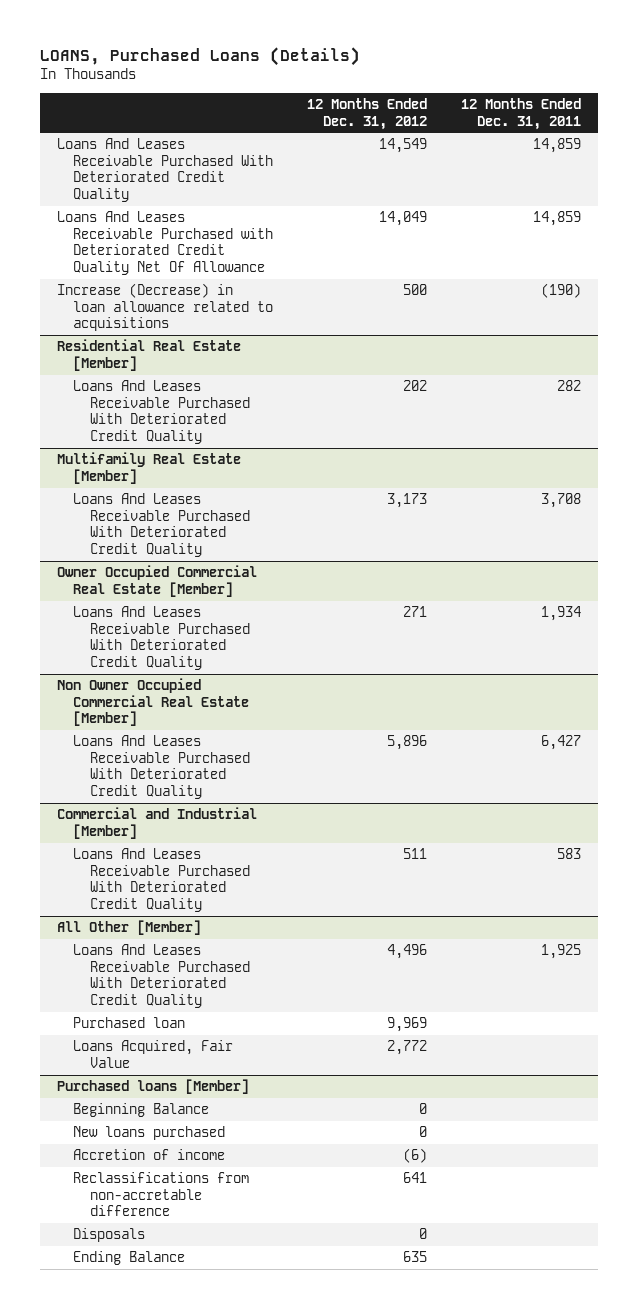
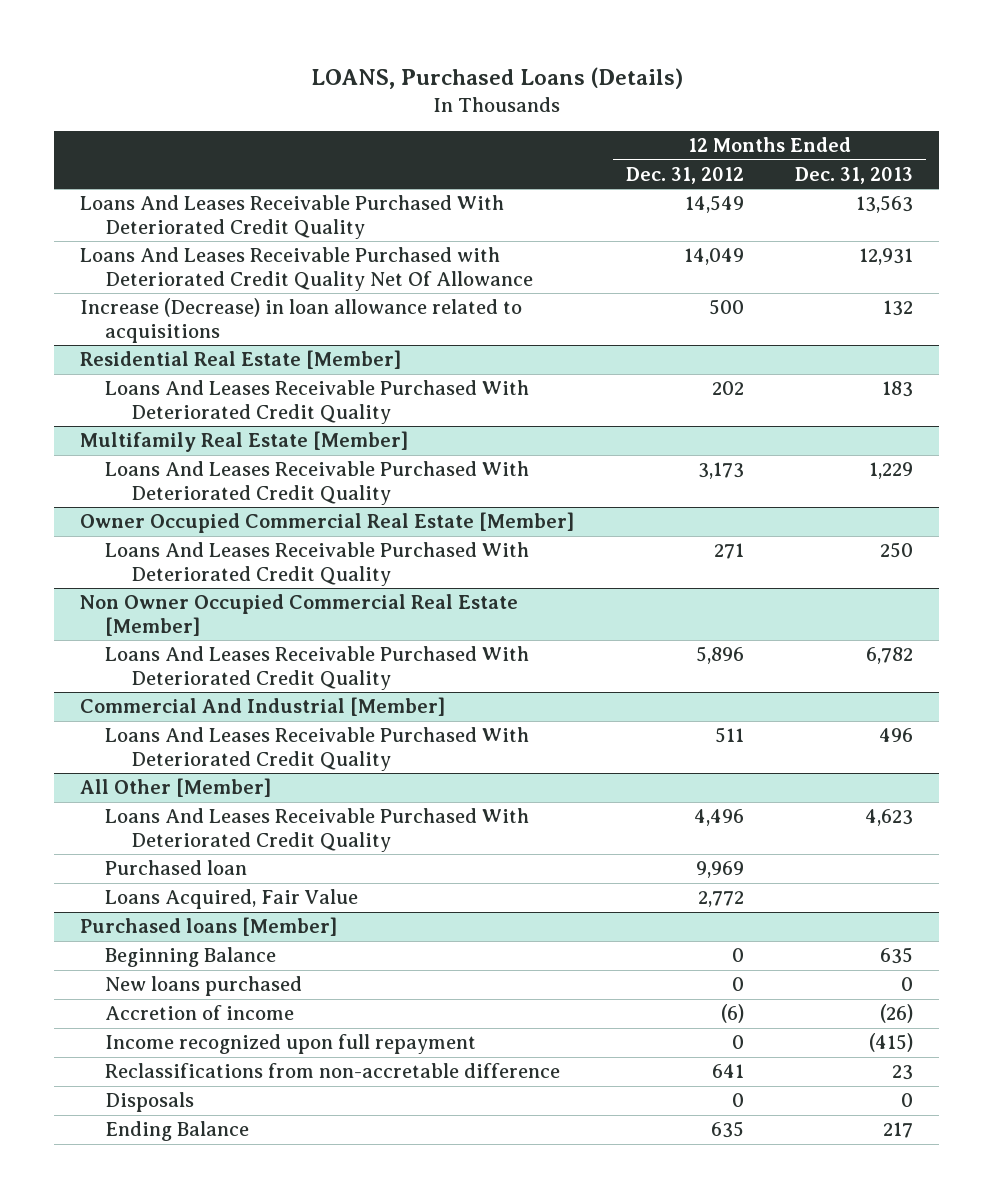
[460,98,581,130] 12 Months Ended Dec. 31, 2011 -> none
none -> [795,166,914,184] Dec. 31, 2013
[56,807,257,839] Commercial and Industrial [Member] -> [79,697,445,717] Commercial And Industrial [Member]
none -> [105,1034,477,1055] Income recognized upon full repayment

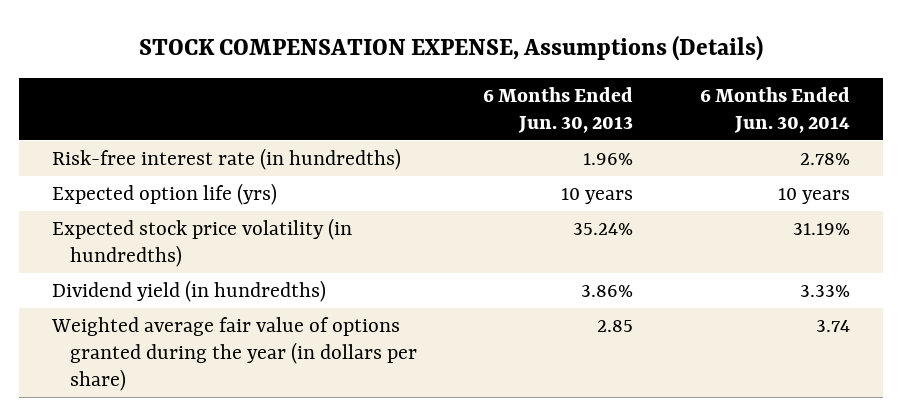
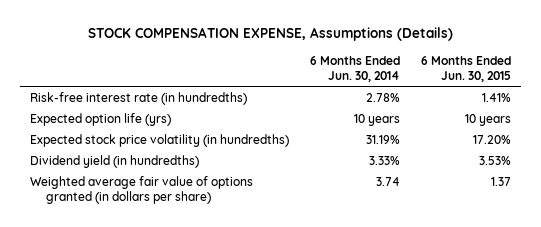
[483,86,634,133] 6 Months Ended Jun. 30, 2013 -> none
none -> [420,56,511,82] 6 Months Ended Jun. 30, 2015
[51,316,417,391] Weighted average fair value of options granted during the year (in dollars per share) -> [30,175,254,204] Weighted average fair value of options granted (in dollars per share)

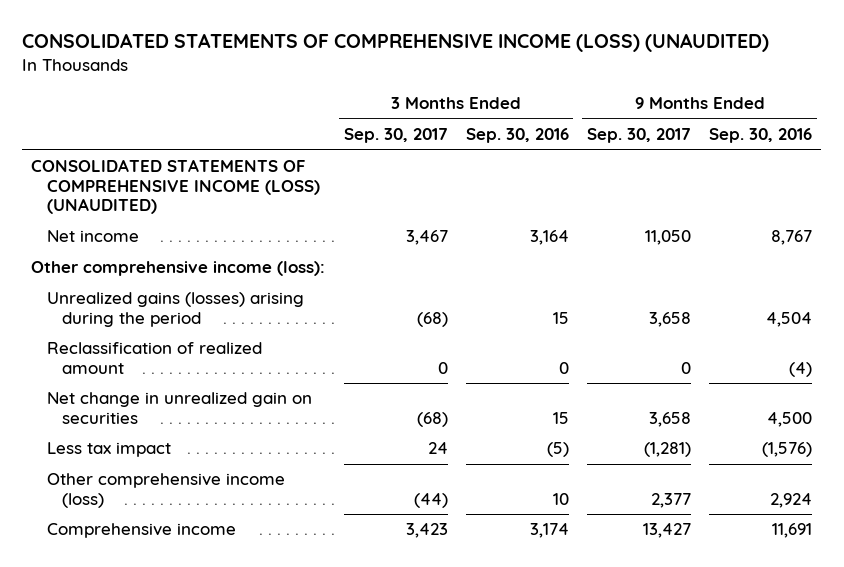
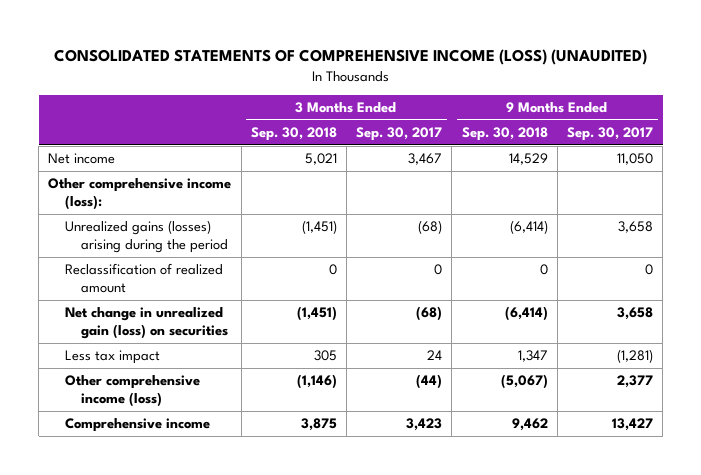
[465,128,569,144] Sep. 30, 2016 -> none
[709,128,813,144] Sep. 30, 2016 -> none
none -> [250,127,337,142] Sep. 30, 2018
none -> [461,127,548,142] Sep. 30, 2018
[31,159,320,215] CONSOLIDATED STATEMENTS OF COMPREHENSIVE INCOME (LOSS) (UNAUDITED) -> none
[46,392,312,424] Net change in unrealized gain on securities -> [64,307,229,340] Net change in unrealized gain (loss) on securities

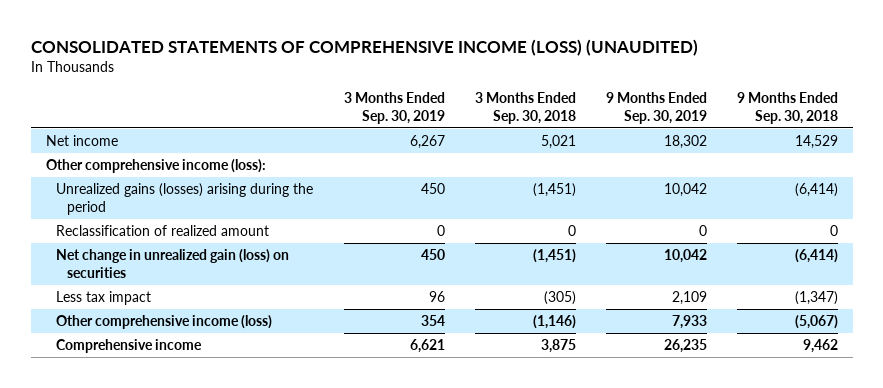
[356,127,443,142] Sep. 30, 2017 -> none
[566,127,653,142] Sep. 30, 2017 -> none
none -> [343,92,445,124] 3 Months Ended Sep. 30, 2019
none -> [605,92,707,124] 9 Months Ended Sep. 30, 2019
[313,350,337,362] 305 -> [543,291,576,306] (305)
[517,350,548,363] 1,347 -> [794,291,838,306] (1,347)

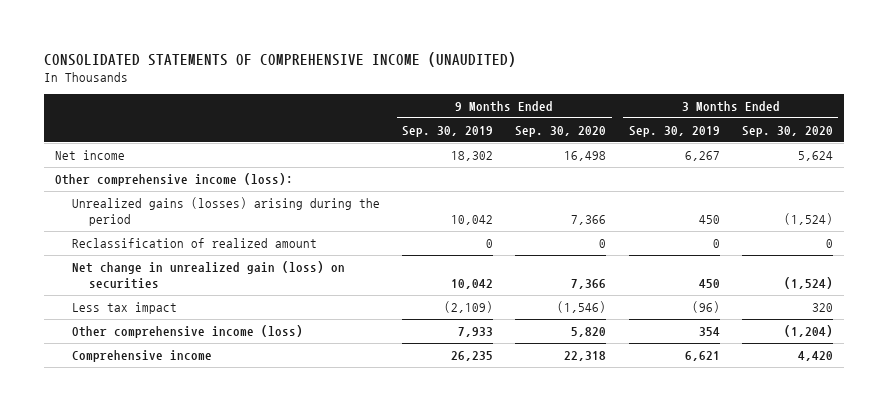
[30,38,698,56] CONSOLIDATED STATEMENTS OF COMPREHENSIVE INCOME (LOSS) (UNAUDITED) -> [43,51,516,67] CONSOLIDATED STATEMENTS OF COMPREHENSIVE INCOME (UNAUDITED)
[474,92,576,124] 3 Months Ended Sep. 30, 2018 -> none
[736,92,838,124] 9 Months Ended Sep. 30, 2018 -> none
none -> [515,125,607,137] Sep. 30, 2020
none -> [741,125,833,137] Sep. 30, 2020
[428,291,445,303] 96 -> [691,301,720,314] (96)
[671,291,707,306] 2,109 -> [444,301,494,314] (2,109)

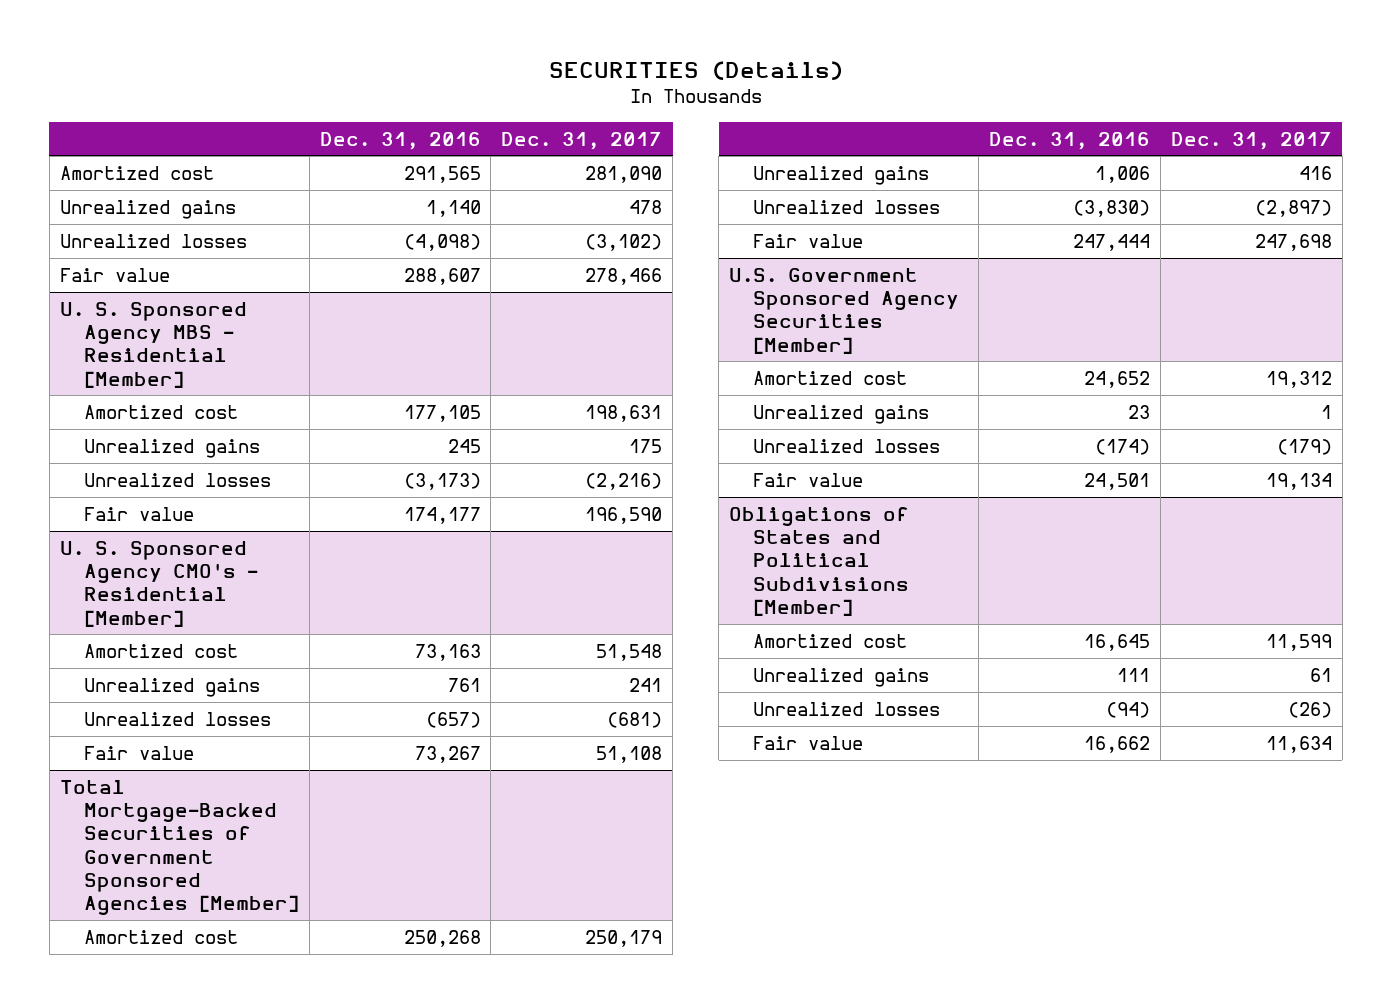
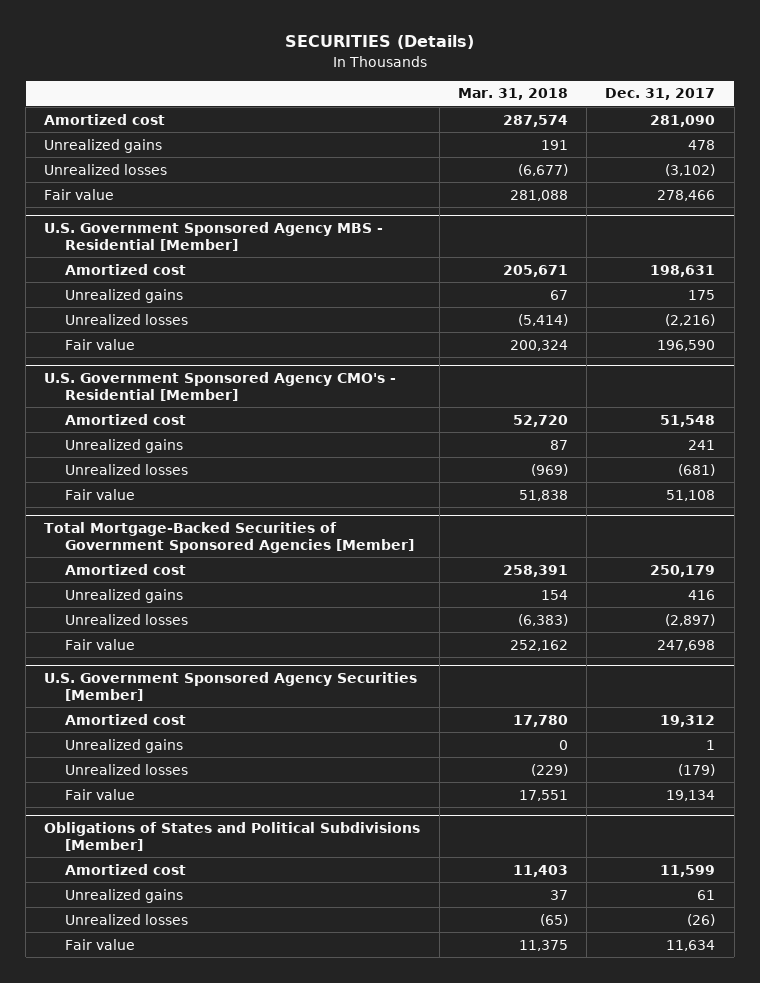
[319,131,481,150] Dec. 31, 2016 -> none
none -> [457,88,568,101] Mar. 31, 2018
[59,301,247,388] U. S. Sponsored Agency MBS - Residential [Member] -> [44,222,384,251] U.S. Government Sponsored Agency MBS - Residential [Member]
[59,540,258,627] U. S. Sponsored Agency CMO's - Residential [Member] -> [44,372,397,401] U.S. Government Sponsored Agency CMO's - Residential [Member]

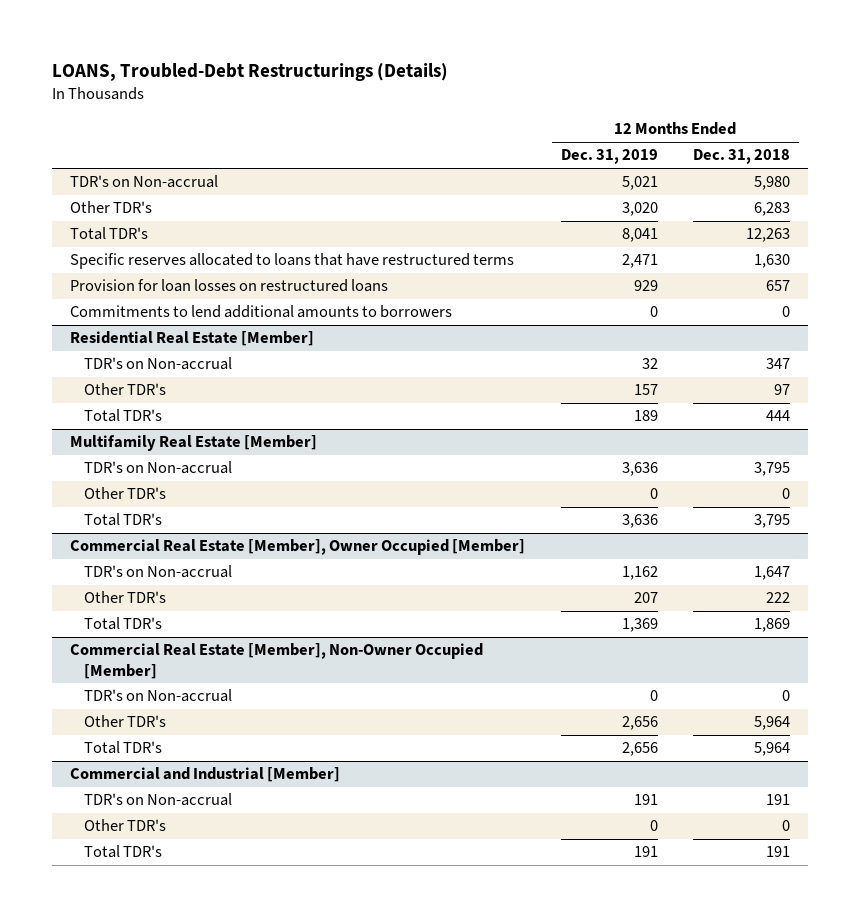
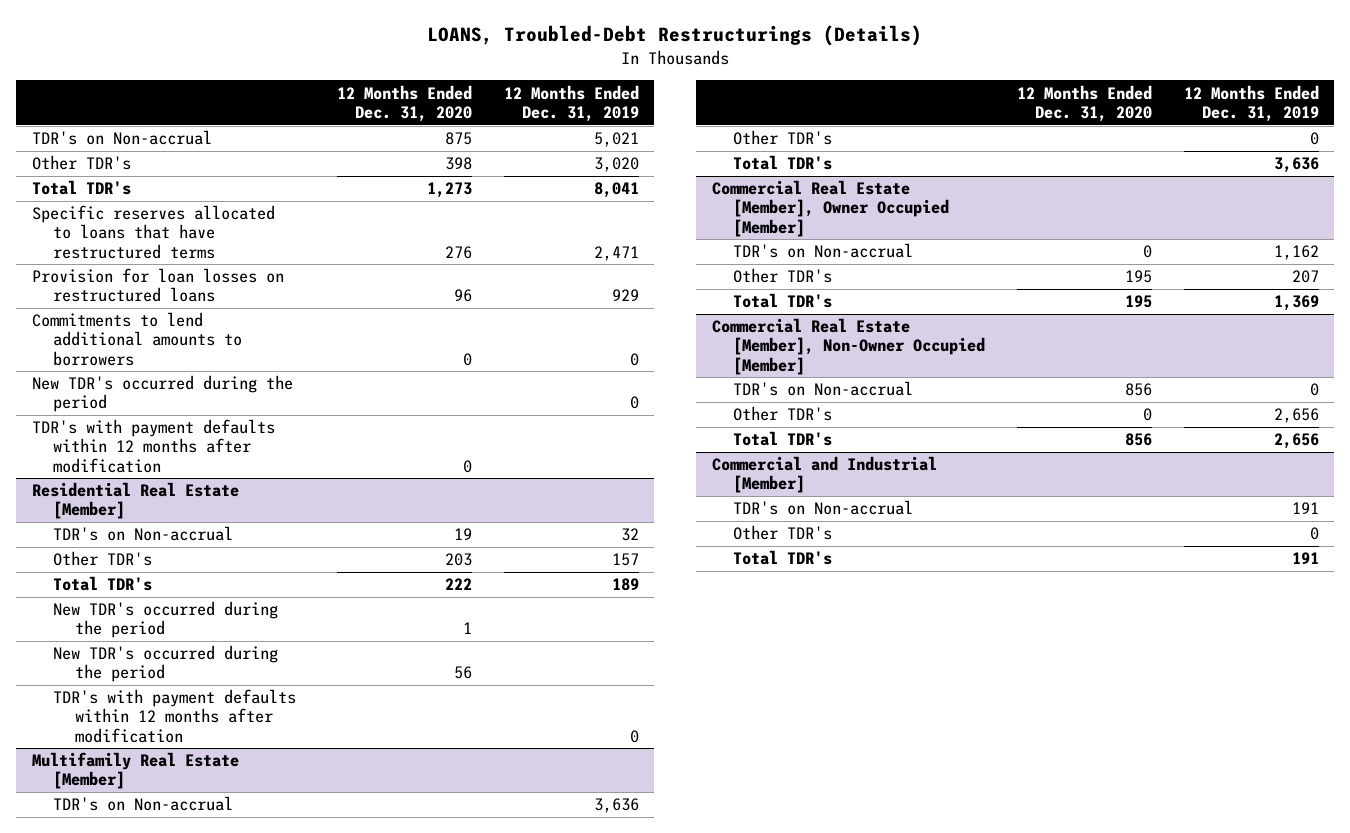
[693,149,791,165] Dec. 31, 2018 -> none
none -> [336,84,472,122] 12 Months Ended Dec. 31, 2020
none -> [31,375,293,413] New TDR's occurred during the period
none -> [31,419,275,473] TDR's with payment defaults within 12 months after modification
none -> [53,601,279,639] New TDR's occurred during the period
none -> [53,645,279,683] New TDR's occurred during the period
none -> [53,689,297,743] TDR's with payment defaults within 12 months after modification

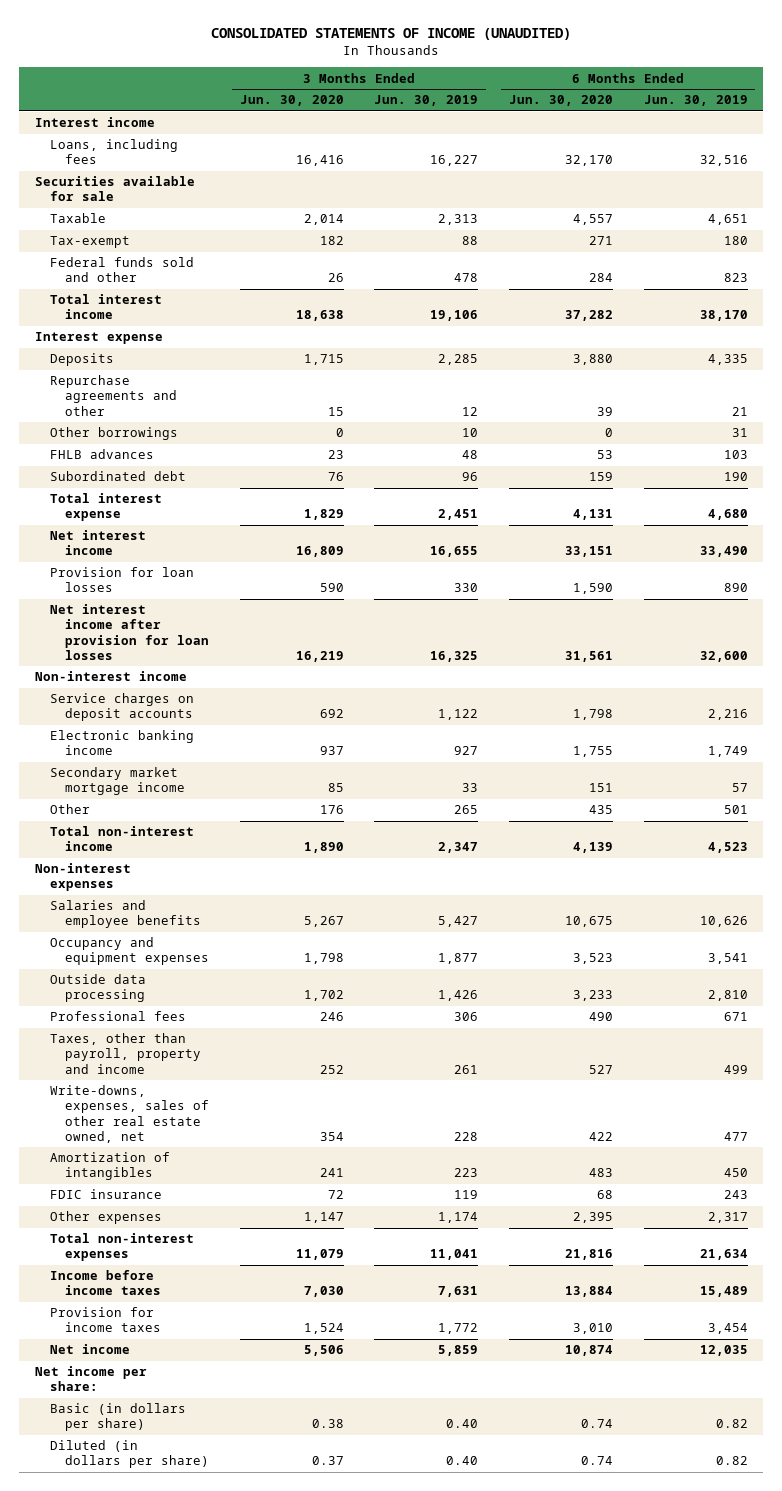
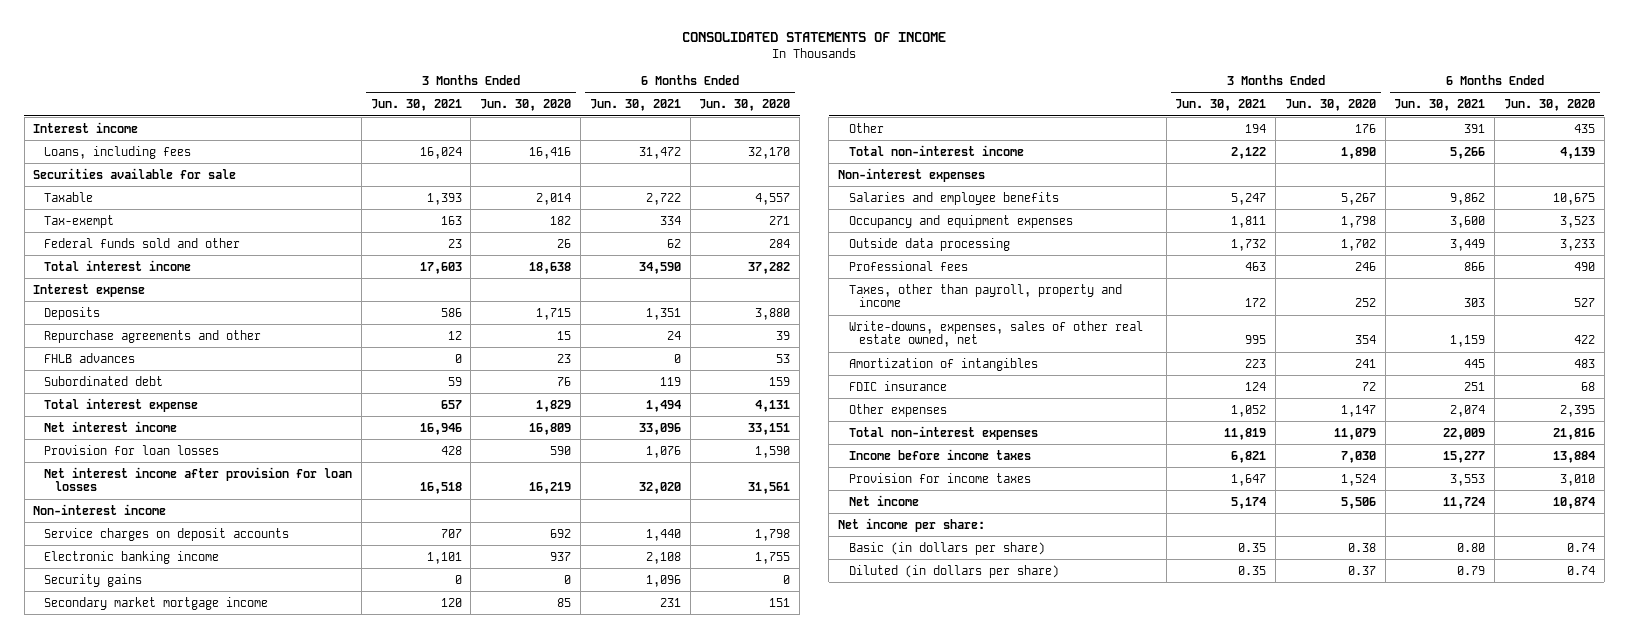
[211,28,572,41] CONSOLIDATED STATEMENTS OF INCOME (UNAUDITED) -> [682,32,947,43] CONSOLIDATED STATEMENTS OF INCOME
[374,95,479,107] Jun. 30, 2019 -> none
[643,95,748,107] Jun. 30, 2019 -> none
none -> [370,99,462,112] Jun. 30, 2021
none -> [589,99,681,112] Jun. 30, 2021
[49,427,178,441] Other borrowings -> none
none -> [44,573,143,587] Security gains

